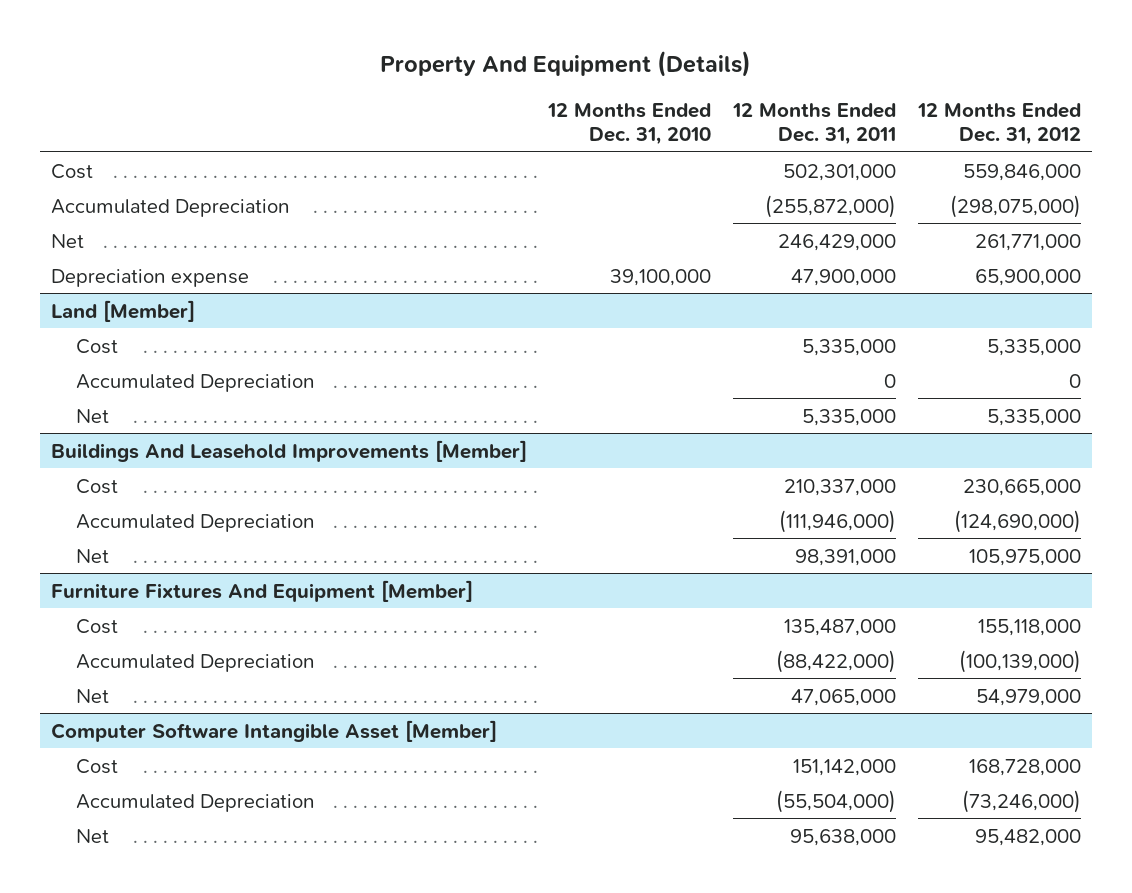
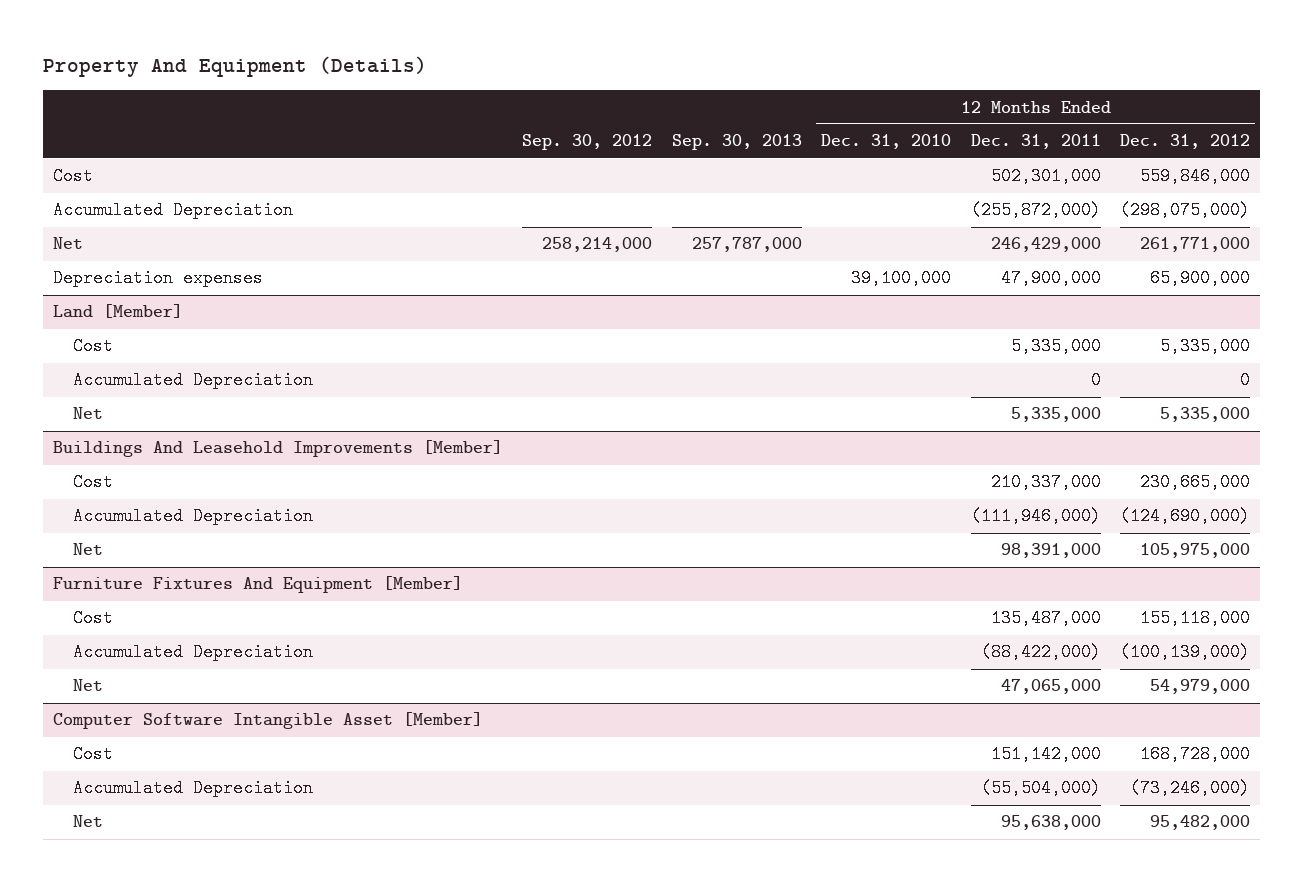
none -> [522,134,653,151] Sep. 30, 2012
none -> [671,134,802,151] Sep. 30, 2013
[50,268,249,287] Depreciation expense -> [52,269,263,288] Depreciation expenses

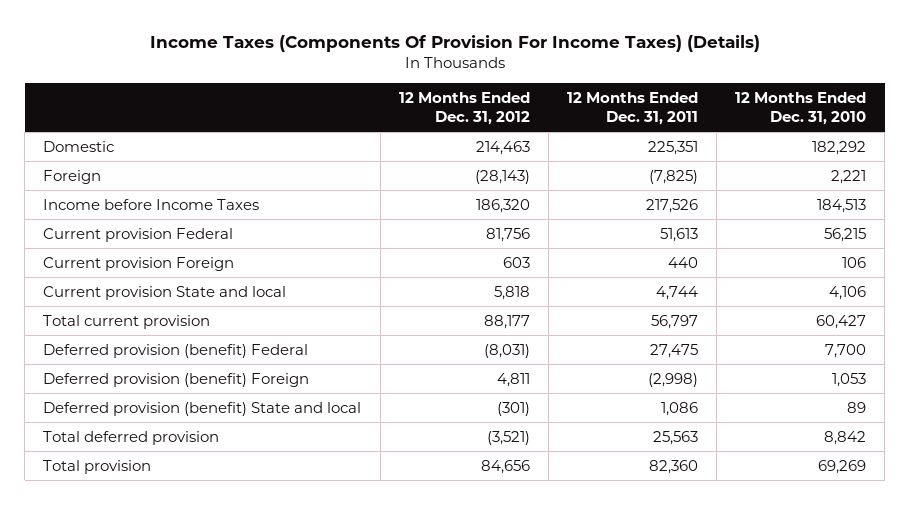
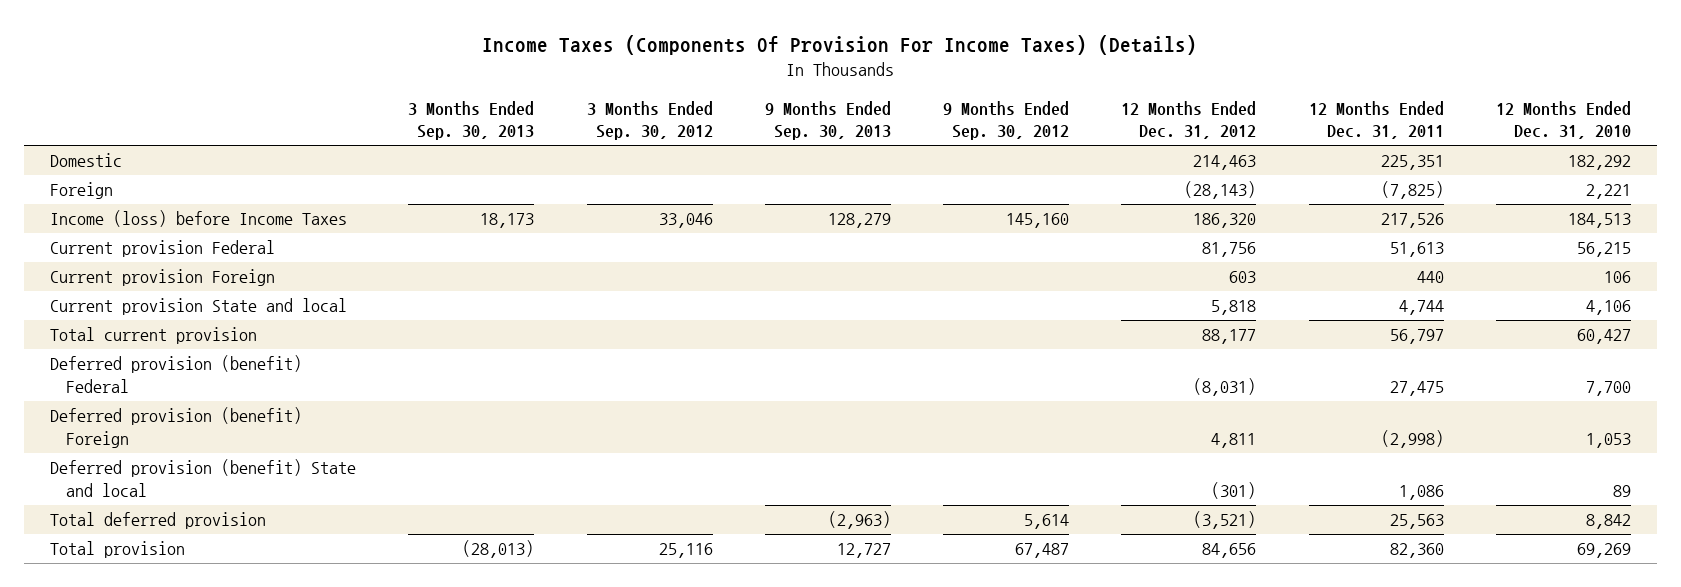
none -> [408,100,535,141] 3 Months Ended Sep. 30, 2013
none -> [586,100,713,141] 3 Months Ended Sep. 30, 2012
none -> [764,100,891,141] 9 Months Ended Sep. 30, 2013
none -> [943,100,1070,141] 9 Months Ended Sep. 30, 2012
[43,198,260,210] Income before Income Taxes -> [49,210,347,228] Income (loss) before Income Taxes

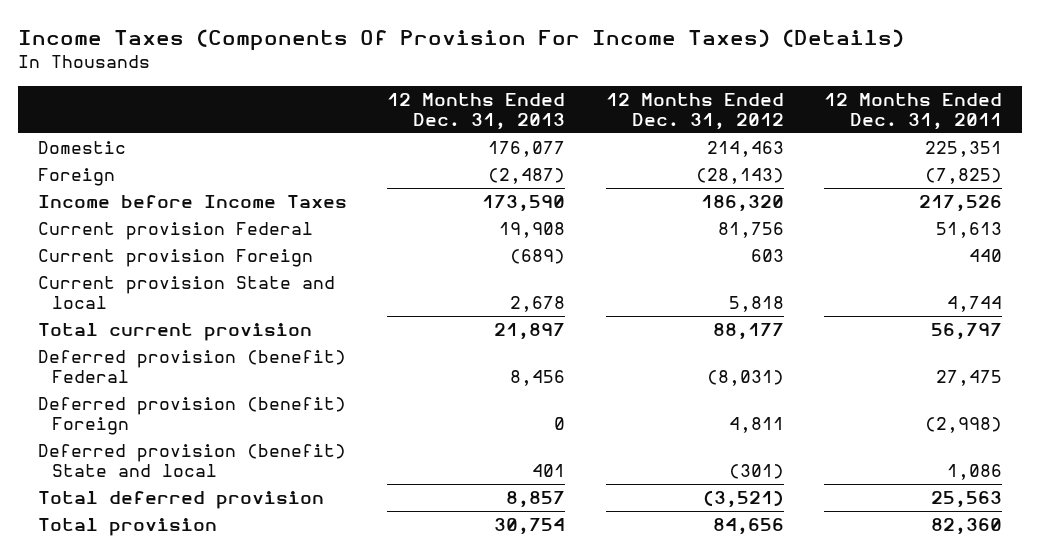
[408,100,535,141] 3 Months Ended Sep. 30, 2013 -> none
[586,100,713,141] 3 Months Ended Sep. 30, 2012 -> none
[764,100,891,141] 9 Months Ended Sep. 30, 2013 -> none
[943,100,1070,141] 9 Months Ended Sep. 30, 2012 -> none
[1496,100,1632,140] 12 Months Ended Dec. 31, 2010 -> none
none -> [387,92,566,130] 12 Months Ended Dec. 31, 2013
[49,210,347,228] Income (loss) before Income Taxes -> [38,195,348,209] Income before Income Taxes

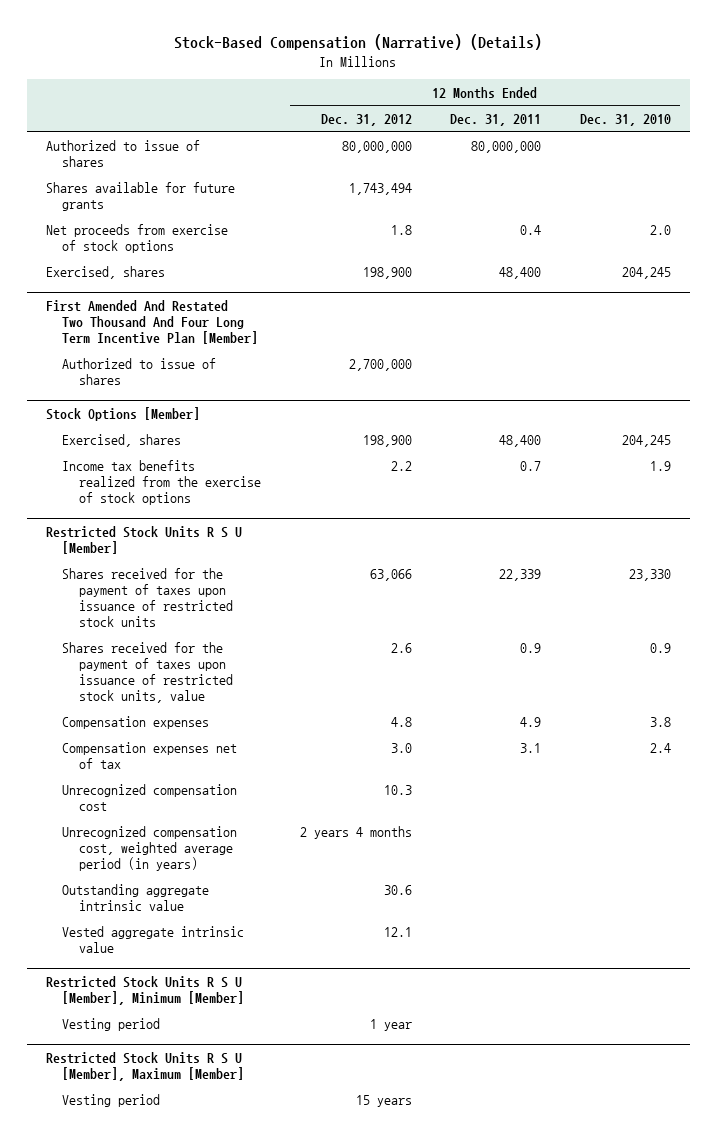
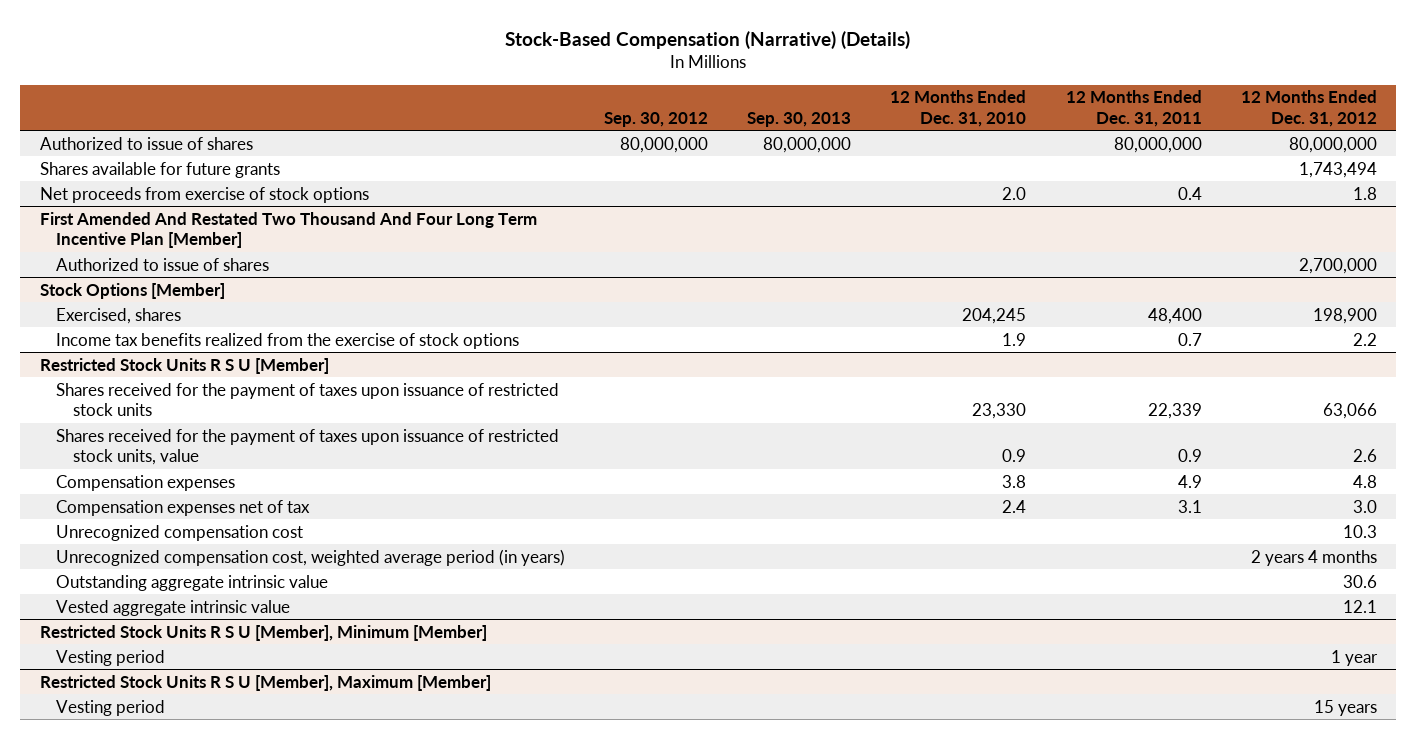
none -> [604,111,709,127] Sep. 30, 2012
none -> [747,111,852,127] Sep. 30, 2013
[45,266,165,280] Exercised, shares -> none

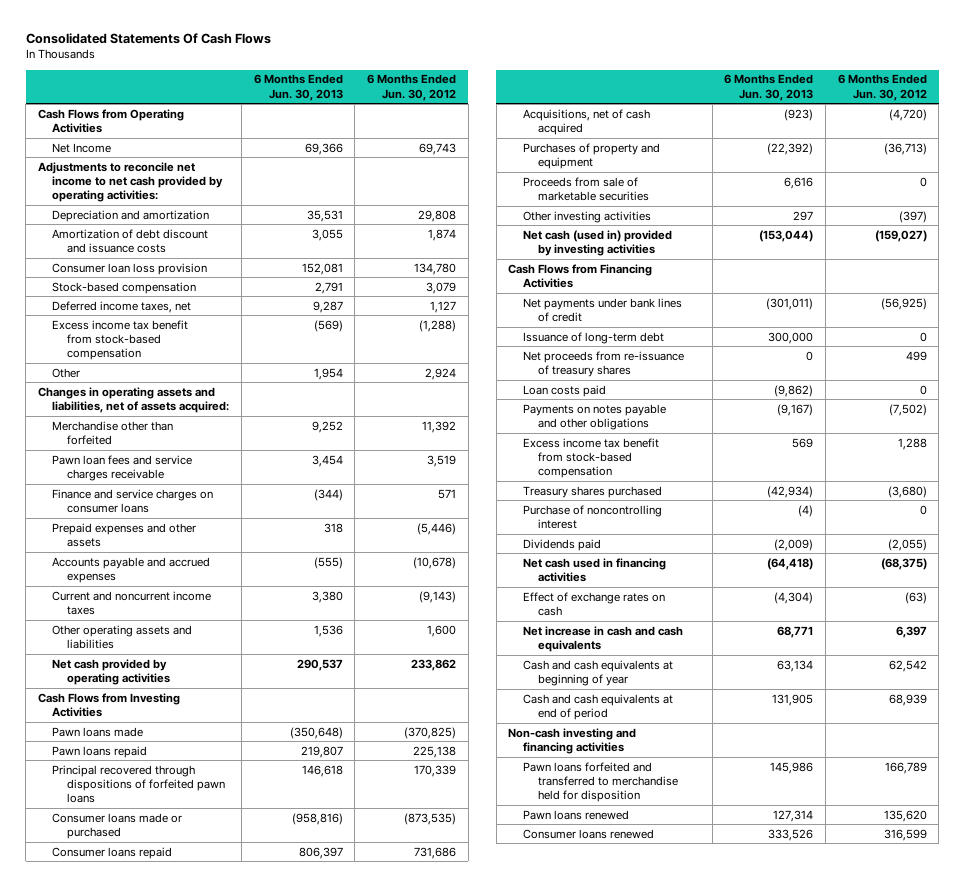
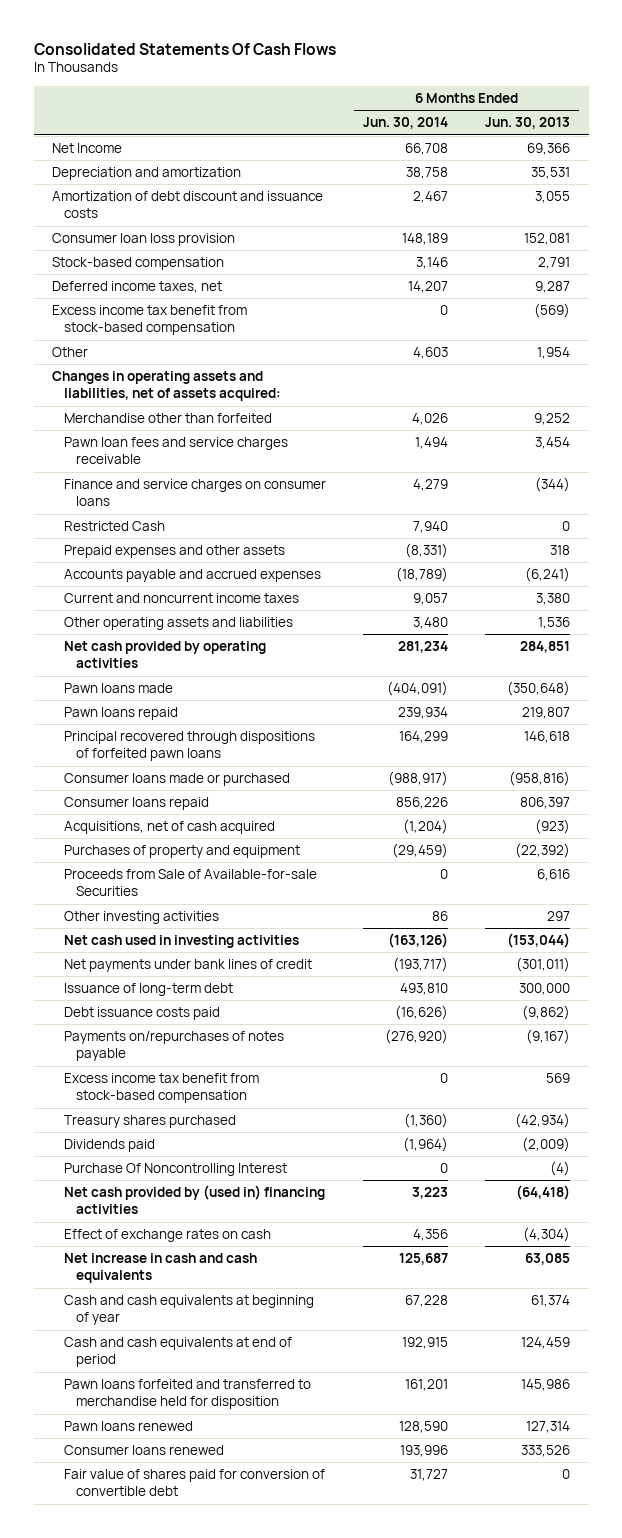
[366,74,456,101] 6 Months Ended Jun. 30, 2012 -> none
none -> [363,117,449,130] Jun. 30, 2014
[37,108,184,133] Cash Flows from Operating Activities -> none
[37,161,224,203] Adjustments to reconcile net income to net cash provided by operating activities: -> none
none -> [64,521,166,532] Restricted Cash
[313,556,343,569] (555) -> [525,567,571,583] (6,241)
[37,692,180,717] Cash Flows from Investing Activities -> none
[296,658,343,671] 290,537 -> [520,641,571,654] 284,851
[523,176,649,201] Proceeds from sale of marketable securities -> [64,869,318,897] Proceeds from Sale of Available-for-sale Securities
[508,263,653,288] Cash Flows from Financing Activities -> none
[523,229,673,256] Net cash (used in) provided by investing activities -> [64,935,300,949] Net cash used in investing activities
[523,350,685,377] Net proceeds from re-issuance of treasury shares -> none
[523,384,607,397] Loan costs paid -> [64,1007,221,1021] Debt issuance costs paid
[523,403,667,430] Payments on notes payable and other obligations -> [64,1031,285,1062] Payments on/repurchases of notes payable
[523,504,663,529] Purchase of noncontrolling interest -> none
none -> [64,1163,288,1177] Purchase Of Noncontrolling Interest
[523,557,667,582] Net cash used in financing activities -> [64,1185,326,1215] Net cash provided by (used in) financing activities
[508,727,637,754] Non-cash investing and financing activities -> none
[777,625,814,638] 68,771 -> [525,1253,571,1266] 63,085
[777,659,814,672] 63,134 -> [531,1295,571,1308] 61,374
[772,693,814,706] 131,905 -> [521,1337,571,1350] 124,459
none -> [64,1469,326,1497] Fair value of shares paid for conversion of convertible debt

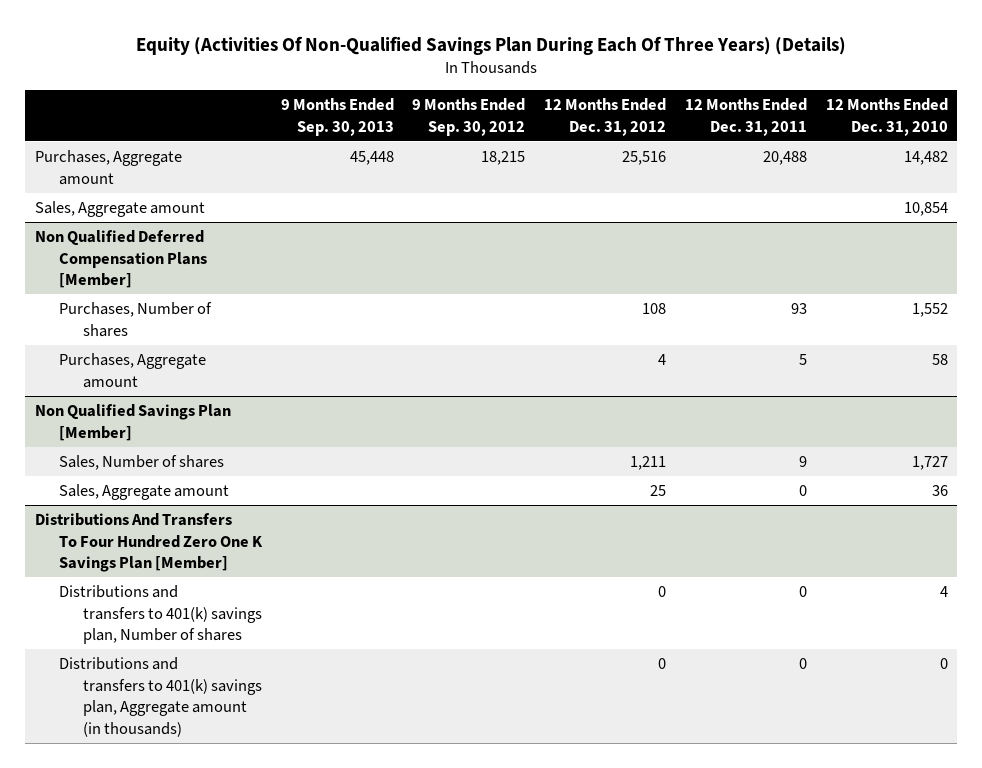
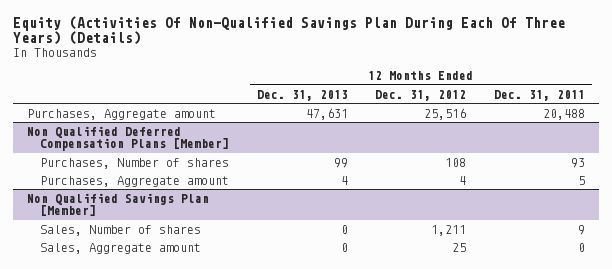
[280,98,394,136] 9 Months Ended Sep. 30, 2013 -> none
[412,98,526,136] 9 Months Ended Sep. 30, 2012 -> none
[825,98,948,136] 12 Months Ended Dec. 31, 2010 -> none
none -> [256,89,348,101] Dec. 31, 2013
[34,201,205,218] Sales, Aggregate amount -> none
[34,513,263,573] Distributions And Transfers To Four Hundred Zero One K Savings Plan [Member] -> none
[58,585,262,645] Distributions and transfers to 401(k) savings plan, Number of shares -> none
[58,657,262,737] Distributions and transfers to 401(k) savings plan, Aggregate amount (in thousands) -> none

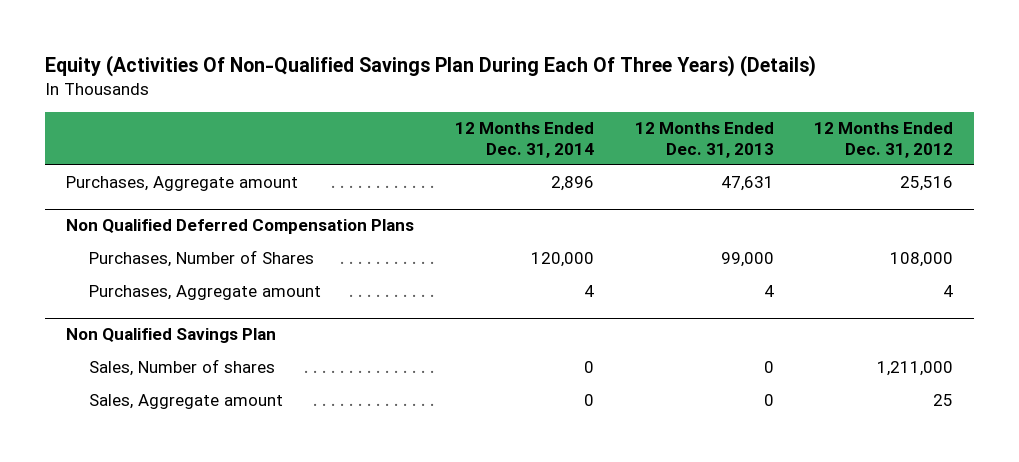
[494,89,586,101] Dec. 31, 2011 -> none
none -> [454,122,594,158] 12 Months Ended Dec. 31, 2014
[26,125,229,152] Non Qualified Deferred Compensation Plans [Member] -> [65,219,414,235] Non Qualified Deferred Compensation Plans
[39,157,229,169] Purchases, Number of shares -> [89,250,315,268] Purchases, Number of Shares
[333,157,348,168] 99 -> [720,252,774,268] 99,000
[445,157,467,167] 108 -> [890,252,954,268] 108,000
[26,192,209,217] Non Qualified Savings Plan [Member] -> [65,328,276,344] Non Qualified Savings Plan
[431,224,467,236] 1,211 -> [877,361,954,377] 1,211,000

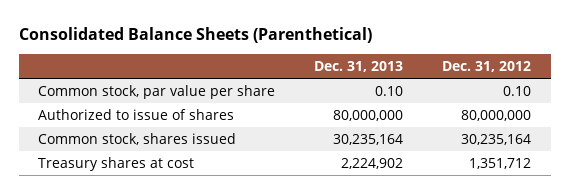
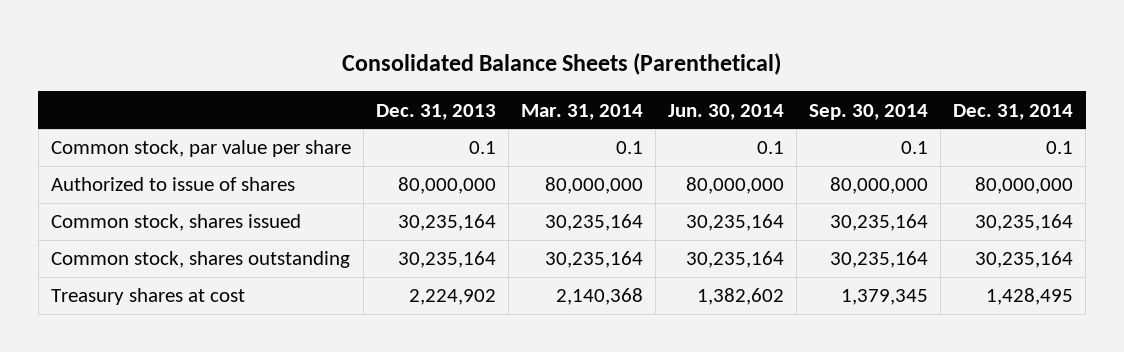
[442,60,532,72] Dec. 31, 2012 -> none
none -> [520,103,643,120] Mar. 31, 2014
none -> [667,103,784,120] Jun. 30, 2014
none -> [808,103,928,120] Sep. 30, 2014
none -> [953,103,1074,120] Dec. 31, 2014
[375,86,404,97] 0.10 -> [468,141,496,155] 0.1
none -> [50,251,350,269] Common stock, shares outstanding

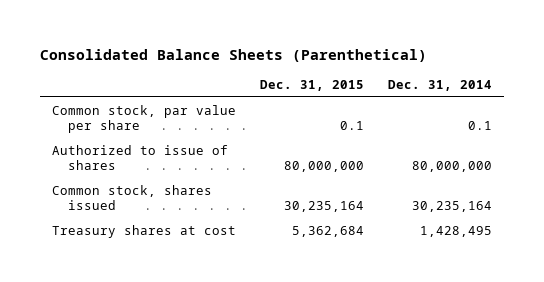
[375,103,496,120] Dec. 31, 2013 -> none
[520,103,643,120] Mar. 31, 2014 -> none
[667,103,784,120] Jun. 30, 2014 -> none
[808,103,928,120] Sep. 30, 2014 -> none
none -> [260,80,365,92] Dec. 31, 2015
[50,251,350,269] Common stock, shares outstanding -> none

